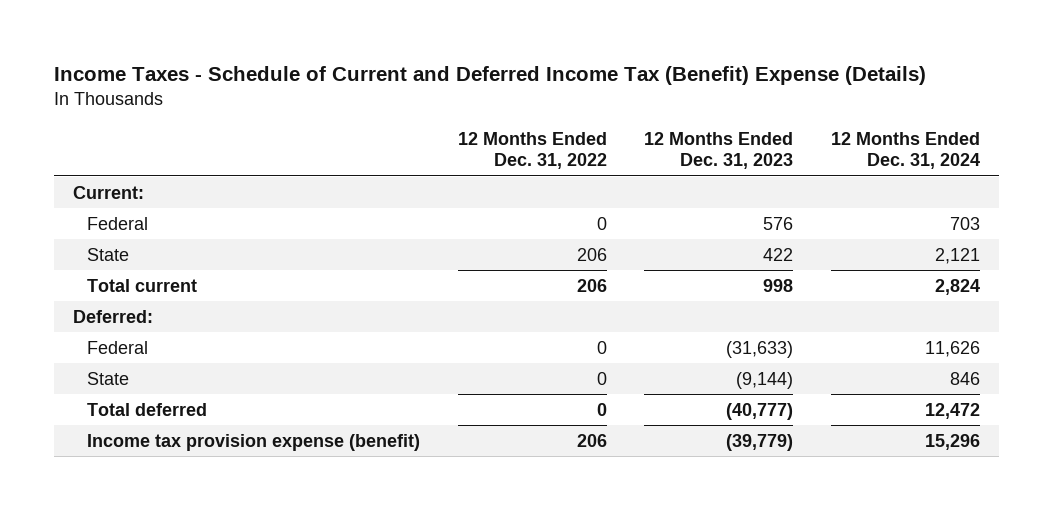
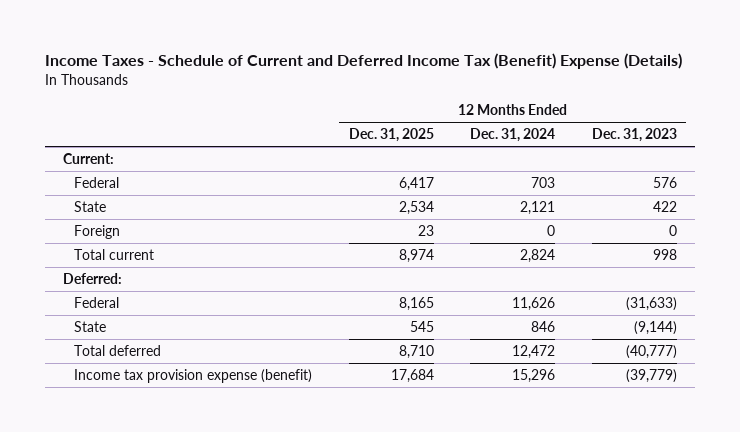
[457,131,607,170] 12 Months Ended Dec. 31, 2022 -> none
none -> [348,128,434,143] Dec. 31, 2025
none -> [73,224,120,239] Foreign

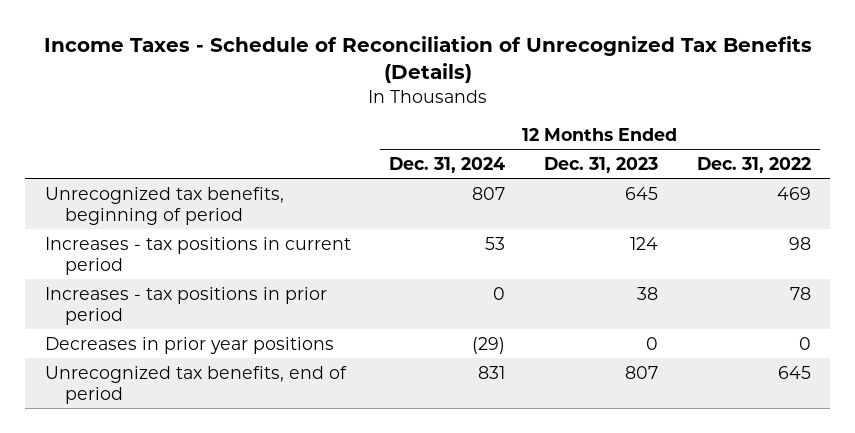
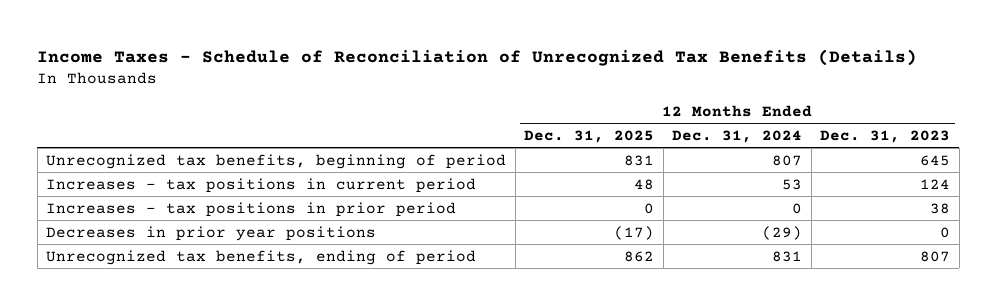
[696,156,811,173] Dec. 31, 2022 -> none
none -> [524,129,655,143] Dec. 31, 2025
[44,365,347,405] Unrecognized tax benefits, end of period -> [46,249,477,265] Unrecognized tax benefits, ending of period

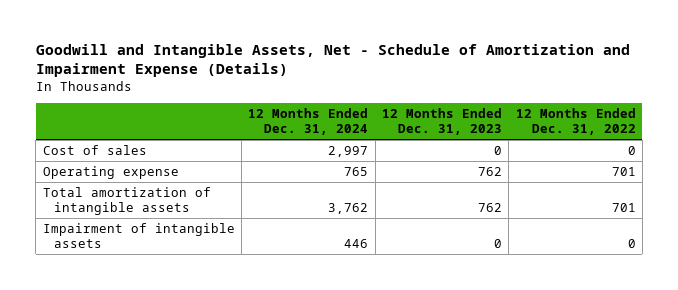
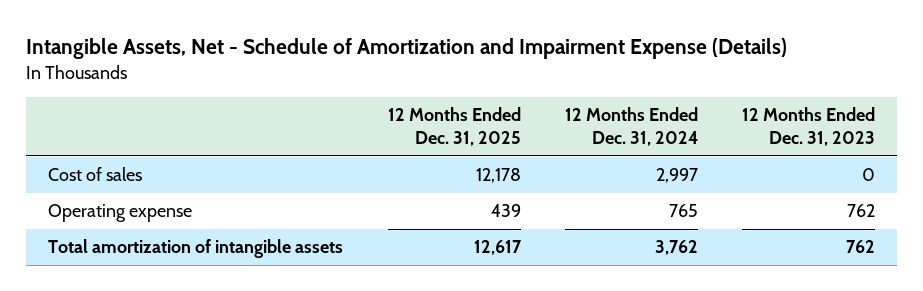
[35,43,630,78] Goodwill and Intangible Assets, Net - Schedule of Amortization and Impairment Expense (Details) -> [26,38,788,60] Intangible Assets, Net - Schedule of Amortization and Impairment Expense (Details)
[515,108,636,136] 12 Months Ended Dec. 31, 2022 -> none
none -> [387,107,521,147] 12 Months Ended Dec. 31, 2025
[42,222,235,248] Impairment of intangible assets -> none

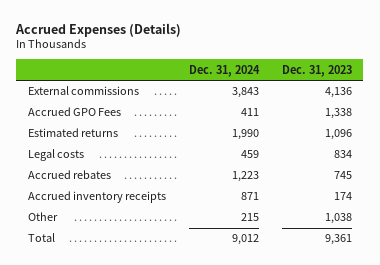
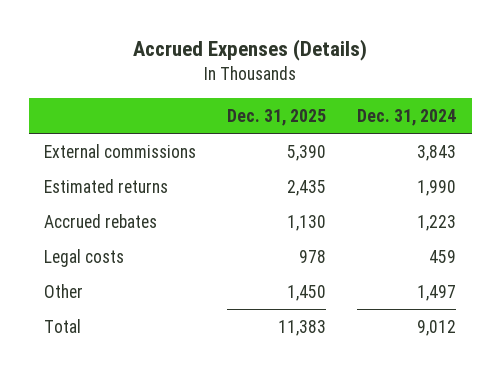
[281,64,352,77] Dec. 31, 2023 -> none
none -> [227,108,327,126] Dec. 31, 2025
[27,107,121,117] Accrued GPO Fees -> none
[27,191,166,204] Accrued inventory receipts -> none
[27,149,84,162] Legal costs -> [44,248,125,267] Legal costs
[240,213,259,222] 215 -> [417,284,457,301] 1,497

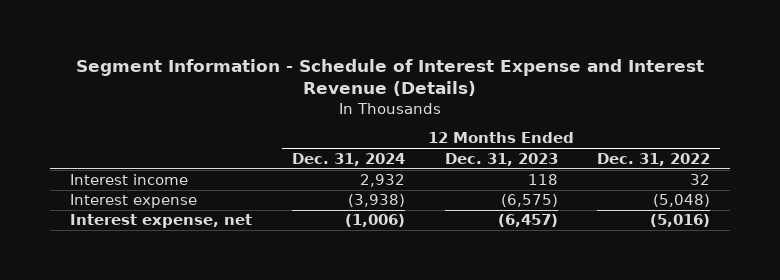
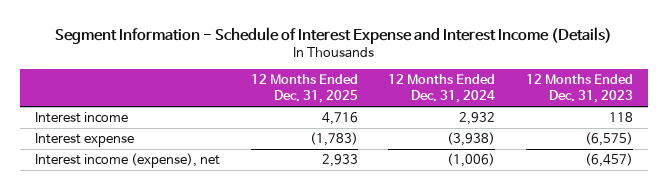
[76,58,705,97] Segment Information - Schedule of Interest Expense and Interest Revenue (Details) -> [54,26,612,44] Segment Information - Schedule of Interest Expense and Interest Income (Details)
[597,152,711,166] Dec. 31, 2022 -> none
none -> [250,74,358,104] 12 Months Ended Dec. 31, 2025
[69,214,252,229] Interest expense, net -> [35,153,221,169] Interest income (expense), net

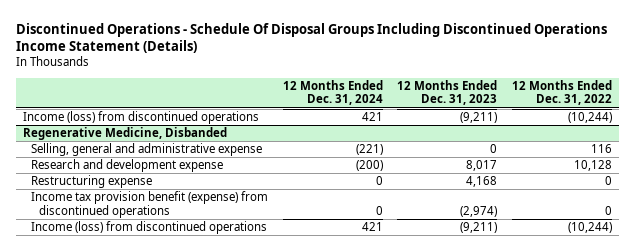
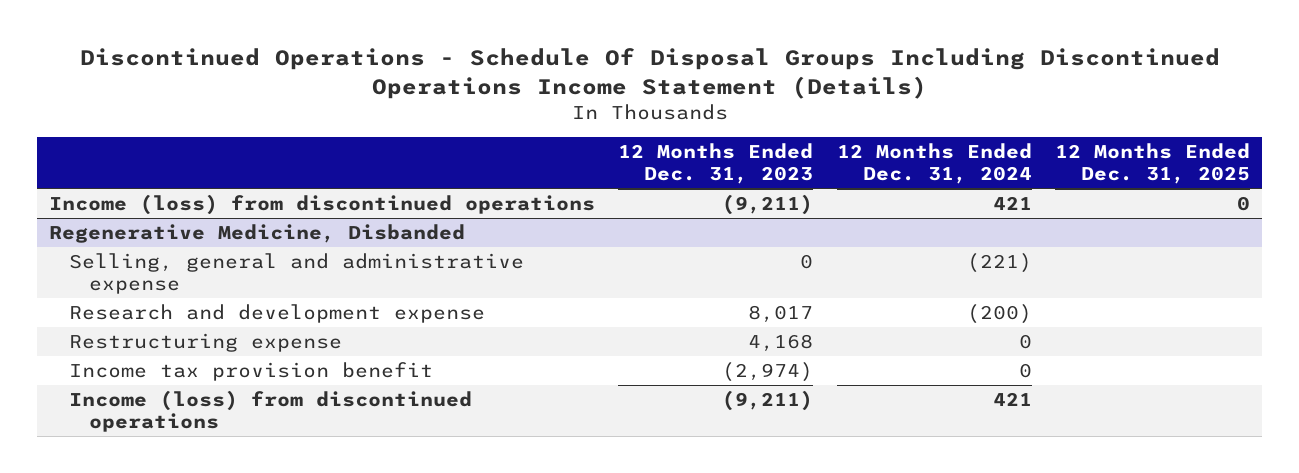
[511,79,612,106] 12 Months Ended Dec. 31, 2022 -> none
none -> [1055,143,1251,184] 12 Months Ended Dec. 31, 2025
[31,191,269,218] Income tax provision benefit (expense) from discontinued operations -> [69,362,434,382] Income tax provision benefit

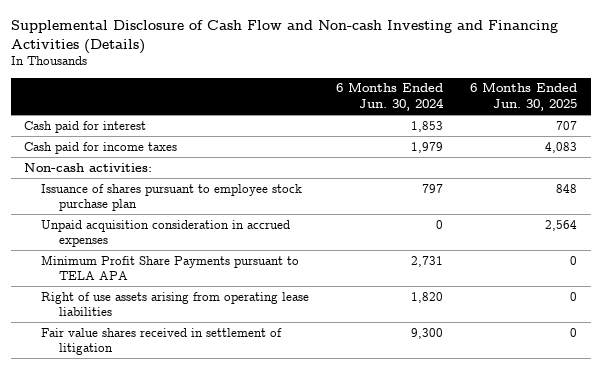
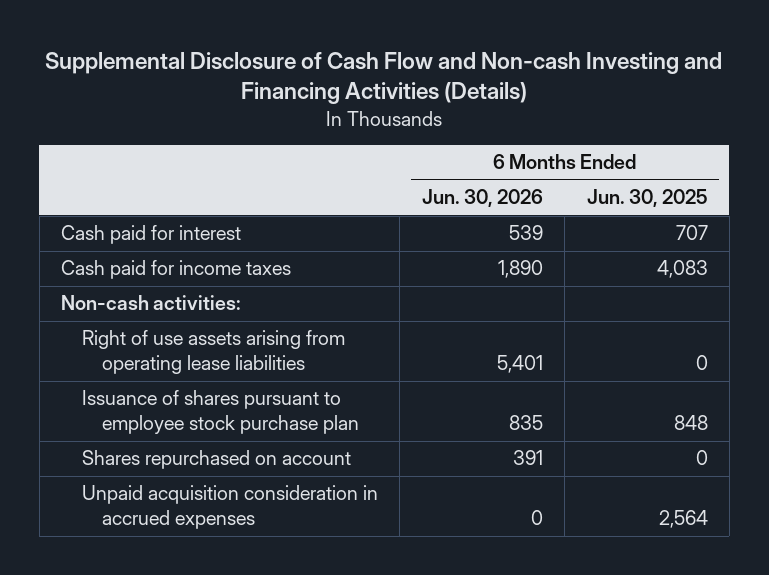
[336,82,445,112] 6 Months Ended Jun. 30, 2024 -> none
none -> [421,189,543,208] Jun. 30, 2026
[41,291,310,317] Right of use assets arising from operating lease liabilities -> [81,330,345,375] Right of use assets arising from operating lease liabilities
none -> [81,450,351,470] Shares repurchased on account
[41,254,300,281] Minimum Profit Share Payments pursuant to TELA APA -> none
[41,327,283,356] Fair value shares received in settlement of litigation -> none

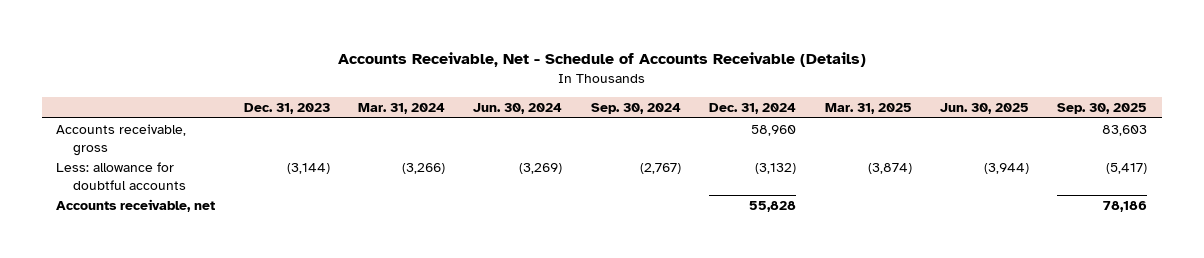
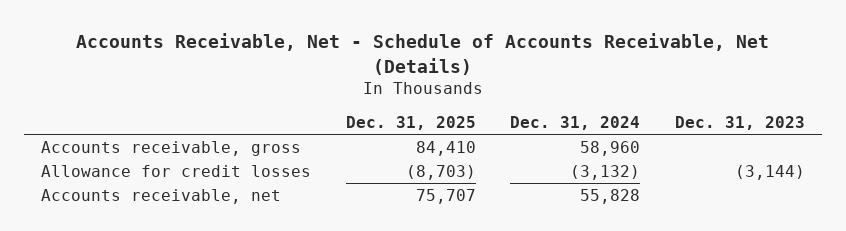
[337,51,866,67] Accounts Receivable, Net - Schedule of Accounts Receivable (Details) -> [75,33,769,75] Accounts Receivable, Net - Schedule of Accounts Receivable, Net (Details)
[358,102,446,114] Mar. 31, 2024 -> none
[473,102,563,114] Jun. 30, 2024 -> none
[590,102,681,114] Sep. 30, 2024 -> none
[824,102,912,114] Mar. 31, 2025 -> none
[939,102,1029,114] Jun. 30, 2025 -> none
[1057,102,1148,114] Sep. 30, 2025 -> none
none -> [345,115,476,130] Dec. 31, 2025
[56,162,187,190] Less: allowance for doubtful accounts -> [41,164,312,177] Allowance for credit losses

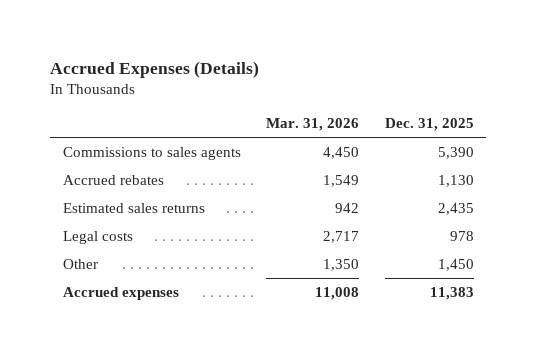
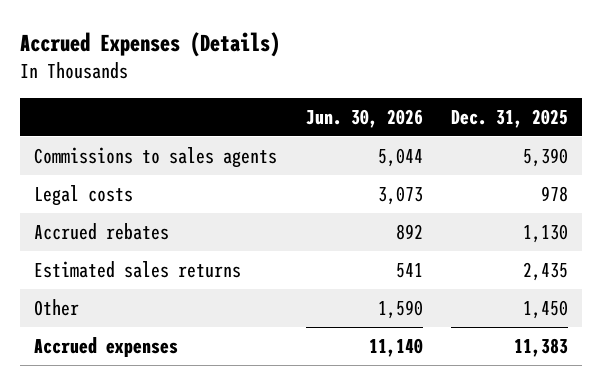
[266,118,360,132] Mar. 31, 2026 -> none
none -> [305,108,423,128] Jun. 30, 2026
[63,230,134,244] Legal costs -> [34,184,134,206] Legal costs

